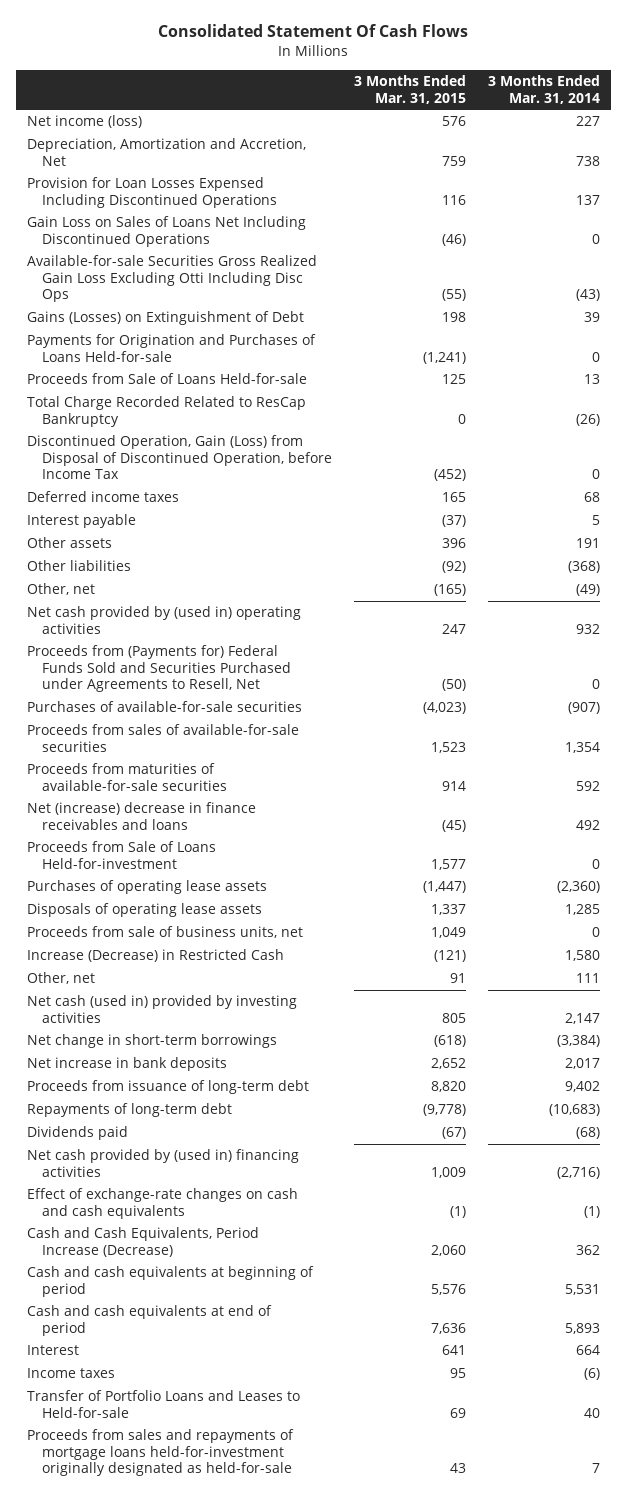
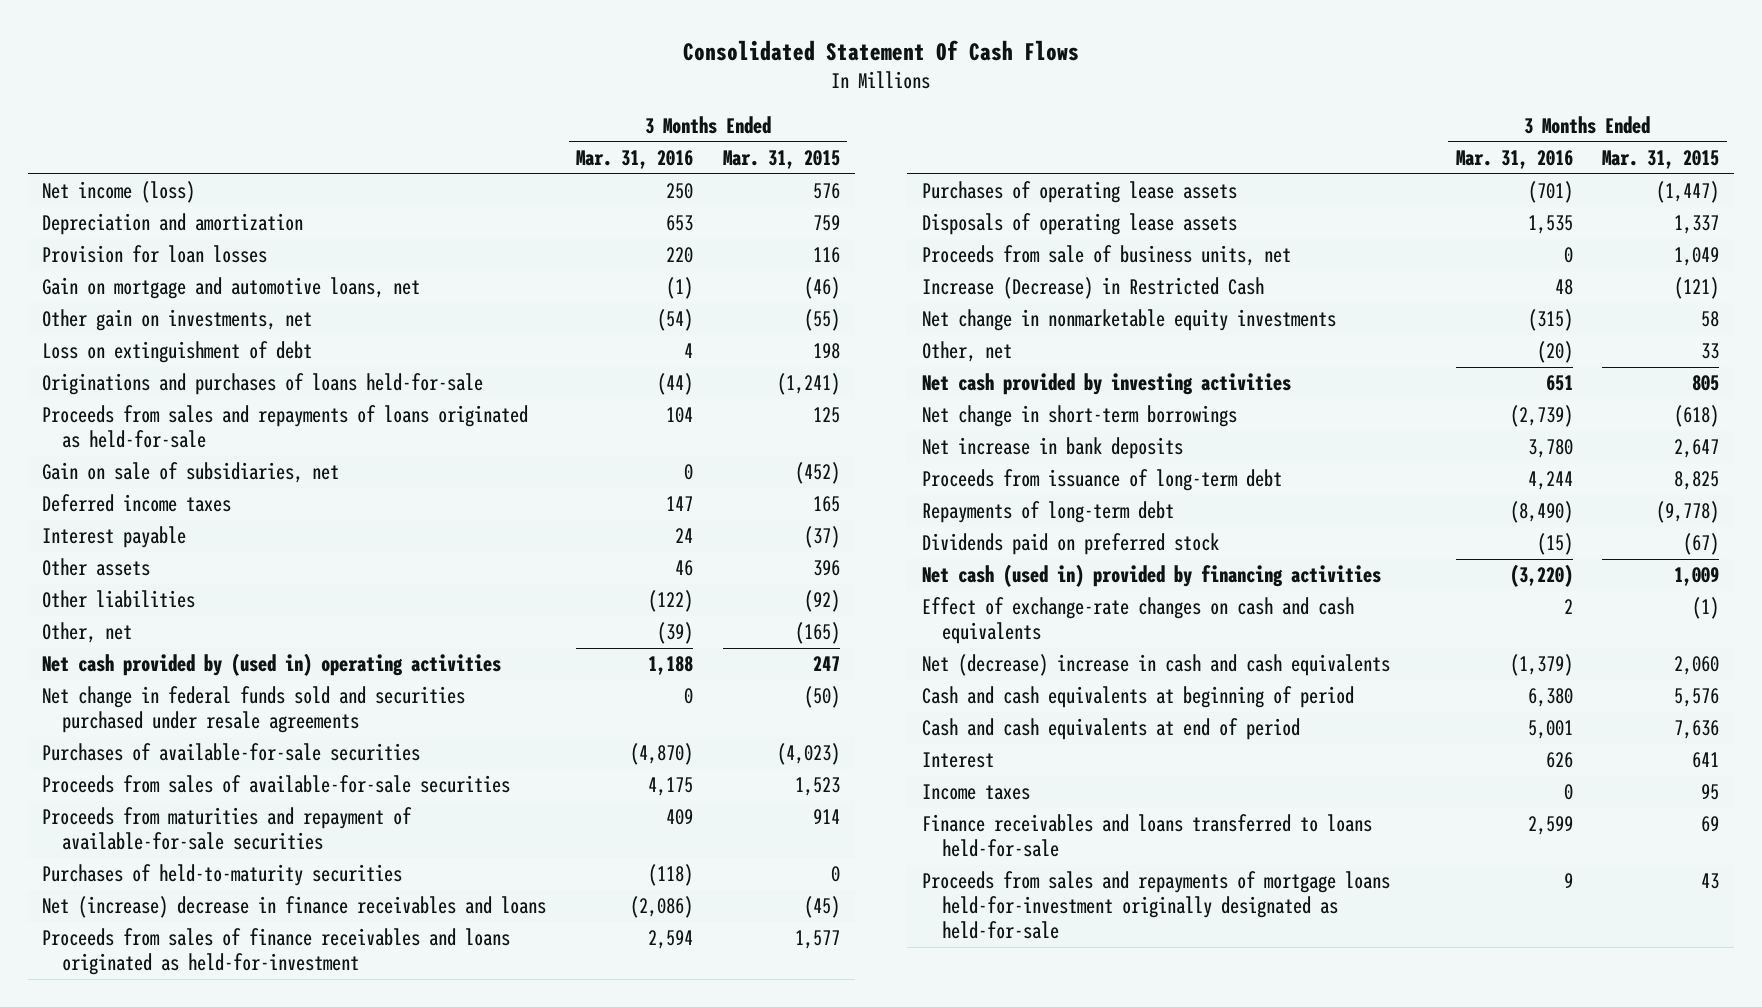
[487,75,600,104] 3 Months Ended Mar. 31, 2014 -> none
none -> [576,149,694,169] Mar. 31, 2016
[26,396,306,427] Total Charge Recorded Related to ResCap Bankruptcy -> none
[26,138,306,166] Depreciation, Amortization and Accretion, Net -> [42,213,304,236] Depreciation and amortization
[26,177,277,208] Provision for Loan Losses Expensed Including Discontinued Operations -> [42,245,268,264] Provision for loan losses
[26,216,306,247] Gain Loss on Sales of Loans Net Including Discontinued Operations -> [42,277,421,300] Gain on mortgage and automotive loans, net
[26,255,317,303] Available-for-sale Securities Gross Realized Gain Loss Excluding Otti Including Disc Ops -> [42,309,313,332] Other gain on investments, net
[26,311,304,326] Gains (Losses) on Extinguishment of Debt -> [42,341,313,364] Loss on extinguishment of debt
[26,334,316,362] Payments for Origination and Purchases of Loans Held-for-sale -> [42,373,484,396] Originations and purchases of loans held-for-sale
[26,373,307,385] Proceeds from Sale of Loans Held-for-sale -> [42,405,529,449] Proceeds from sales and repayments of loans originated as held-for-sale
[26,435,332,480] Discontinued Operation, Gain (Loss) from Disposal of Discontinued Operation, before Income Tax -> [42,462,340,484] Gain on sale of subsidiaries, net
[26,645,291,693] Proceeds from (Payments for) Federal Funds Sold and Securities Purchased under Agreements to Resell, Net -> [42,686,466,734] Net change in federal funds sold and securities purchased under resale agreements
[26,763,227,791] Proceeds from maturities of available-for-sale securities -> [42,807,413,851] Proceeds from maturities and repayment of available-for-sale securities
none -> [42,864,403,887] Purchases of held-to-maturity securities
[26,841,216,869] Proceeds from Sale of Loans Held-for-investment -> [42,928,511,976] Proceeds from sales of finance receivables and loans originated as held-for-investment
none -> [921,309,1336,332] Net change in nonmarketable equity investments
[449,973,466,984] 91 -> [1701,343,1720,360] 33
[26,995,297,1023] Net cash (used in) provided by investing activities -> [921,373,1291,396] Net cash provided by investing activities
[430,1058,466,1070] 2,652 -> [1674,439,1720,459] 2,647
[430,1081,466,1093] 8,820 -> [1674,471,1720,491] 8,825
[26,1126,128,1141] Dividends paid -> [921,533,1219,556] Dividends paid on preferred stock
[26,1149,299,1177] Net cash provided by (used in) financing activities -> [921,564,1381,588] Net cash (used in) provided by financing activities
[26,1227,259,1257] Cash and Cash Equivalents, Period Increase (Decrease) -> [921,654,1390,677] Net (decrease) increase in cash and cash equivalents
[26,1390,300,1418] Transfer of Portfolio Loans and Leases to Held-for-sale -> [921,814,1372,858] Finance receivables and loans transferred to loans held-for-sale

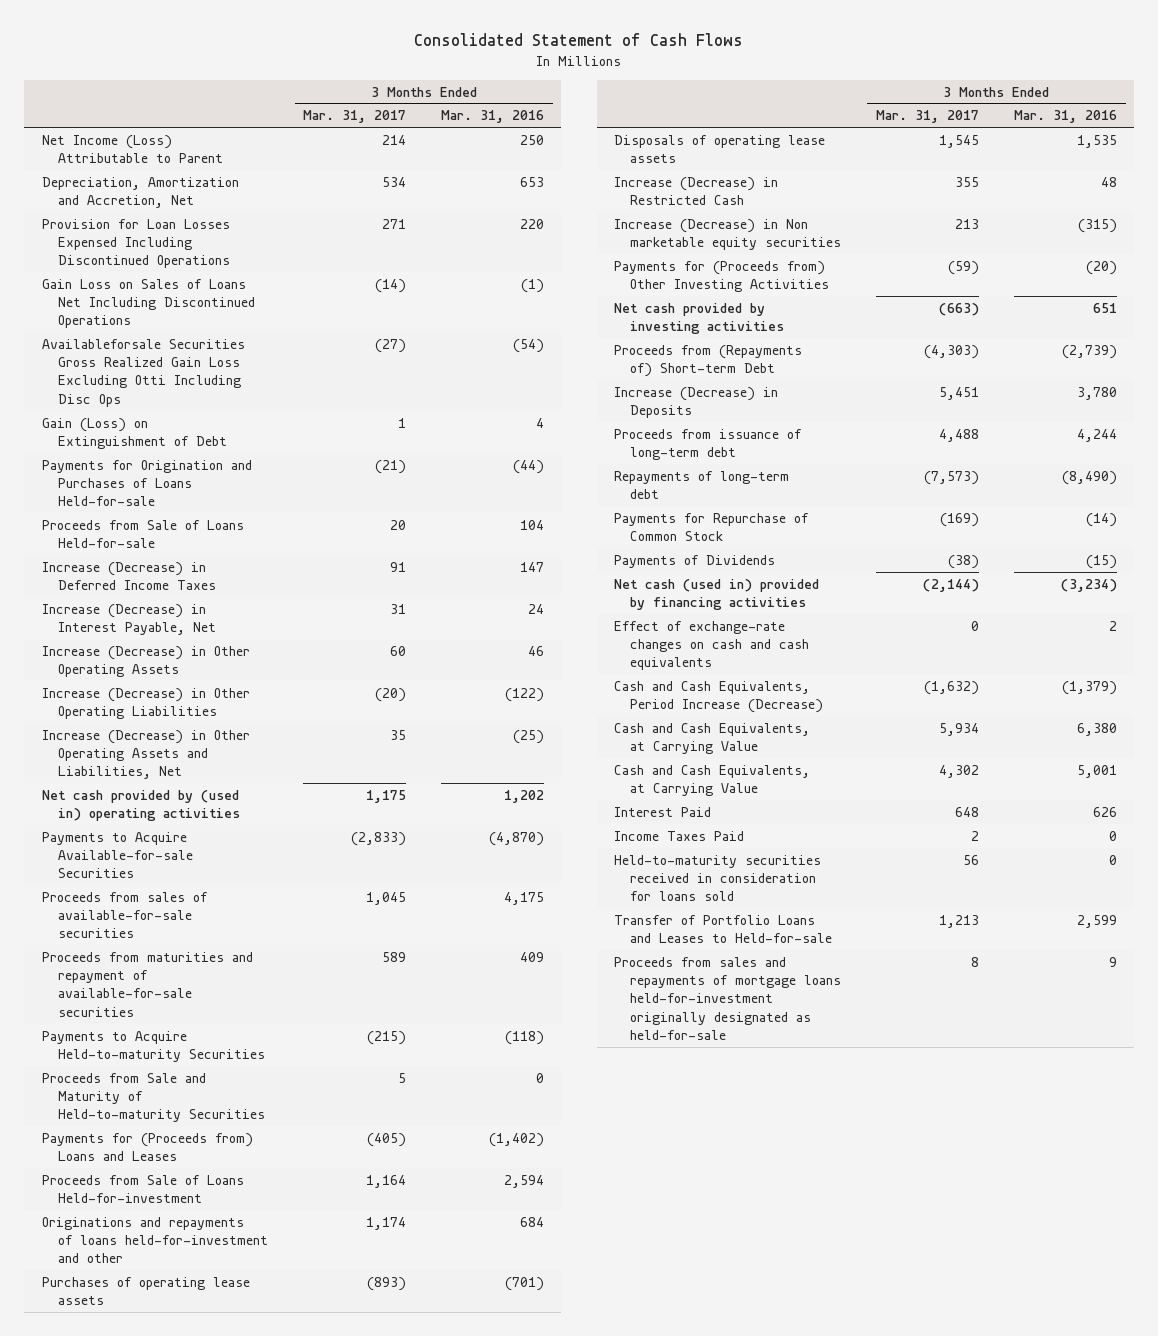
[682,40,1079,62] Consolidated Statement Of Cash Flows -> [414,33,744,47] Consolidated Statement of Cash Flows
[722,149,840,169] Mar. 31, 2015 -> none
none -> [303,110,407,124] Mar. 31, 2017
[42,462,340,484] Gain on sale of subsidiaries, net -> none
[42,686,466,734] Net change in federal funds sold and securities purchased under resale agreements -> none
[42,181,196,204] Net income (loss) -> [41,134,223,164] Net Income (Loss) Attributable to Parent
[42,213,304,236] Depreciation and amortization -> [41,176,239,209] Depreciation, Amortization and Accretion, Net
[42,245,268,264] Provision for loan losses -> [41,218,230,269] Provision for Loan Losses Expensed Including Discontinued Operations
[42,277,421,300] Gain on mortgage and automotive loans, net -> [41,278,255,329] Gain Loss on Sales of Loans Net Including Discontinued Operations
[42,309,313,332] Other gain on investments, net -> [41,338,245,407] Availableforsale Securities Gross Realized Gain Loss Excluding Otti Including Disc Ops
[42,341,313,364] Loss on extinguishment of debt -> [41,417,227,450] Gain (Loss) on Extinguishment of Debt
[42,373,484,396] Originations and purchases of loans held-for-sale -> [41,459,252,507] Payments for Origination and Purchases of Loans Held-for-sale
[42,405,529,449] Proceeds from sales and repayments of loans originated as held-for-sale -> [41,519,244,549] Proceeds from Sale of Loans Held-for-sale
[42,494,232,513] Deferred income taxes -> [41,561,216,591] Increase (Decrease) in Deferred Income Taxes
[42,526,187,549] Interest payable -> [41,603,216,636] Increase (Decrease) in Interest Payable, Net
[42,558,151,577] Other assets -> [41,645,250,678] Increase (Decrease) in Other Operating Assets
[42,590,196,609] Other liabilities -> [41,687,250,720] Increase (Decrease) in Other Operating Liabilities
[42,622,133,644] Other, net -> [41,729,250,780] Increase (Decrease) in Other Operating Assets and Liabilities, Net
[657,622,694,645] (39) -> [513,729,545,744] (25)
[648,656,694,676] 1,188 -> [504,789,545,803] 1,202
[42,743,421,762] Purchases of available-for-sale securities -> [41,831,193,879] Payments to Acquire Available-for-sale Securities
[42,896,547,919] Net (increase) decrease in finance receivables and loans -> none
[42,864,403,887] Purchases of held-to-maturity securities -> [41,1030,265,1063] Payments to Acquire Held-to-maturity Securities
none -> [41,1072,265,1123] Proceeds from Sale and Maturity of Held-to-maturity Securities
none -> [41,1132,253,1162] Payments for (Proceeds from) Loans and Leases
[42,928,511,976] Proceeds from sales of finance receivables and loans originated as held-for-investment -> [41,1174,244,1204] Proceeds from Sale of Loans Held-for-investment
none -> [41,1216,268,1264] Originations and repayments of loans held-for-investment and other
[921,245,1291,267] Proceeds from sale of business units, net -> none
[921,309,1336,332] Net change in nonmarketable equity investments -> [614,218,842,251] Increase (Decrease) in Non marketable equity securities
[921,341,1012,363] Other, net -> [614,260,830,293] Payments for (Proceeds from) Other Investing Activities
[921,405,1237,428] Net change in short-term borrowings -> [614,344,803,378] Proceeds from (Repayments of) Short-term Debt
[921,437,1183,460] Net increase in bank deposits -> [614,386,779,419] Increase (Decrease) in Deposits
none -> [614,512,810,542] Payments for Repurchase of Common Stock
[921,533,1219,556] Dividends paid on preferred stock -> [614,554,776,568] Payments of Dividends
[1509,564,1573,588] (3,220) -> [1060,578,1117,592] (3,234)
[921,654,1390,677] Net (decrease) increase in cash and cash equivalents -> [614,680,824,714] Cash and Cash Equivalents, Period Increase (Decrease)
[921,686,1354,709] Cash and cash equivalents at beginning of period -> [614,722,811,755] Cash and Cash Equivalents, at Carrying Value
[921,718,1300,741] Cash and cash equivalents at end of period -> [614,764,811,797] Cash and Cash Equivalents, at Carrying Value
[921,752,994,769] Interest -> [614,806,712,817] Interest Paid
[921,784,1030,801] Income taxes -> [614,830,745,841] Income Taxes Paid
none -> [614,854,822,902] Held-to-maturity securities received in consideration for loans sold
[921,814,1372,858] Finance receivables and loans transferred to loans held-for-sale -> [614,914,833,944] Transfer of Portfolio Loans and Leases to Held-for-sale

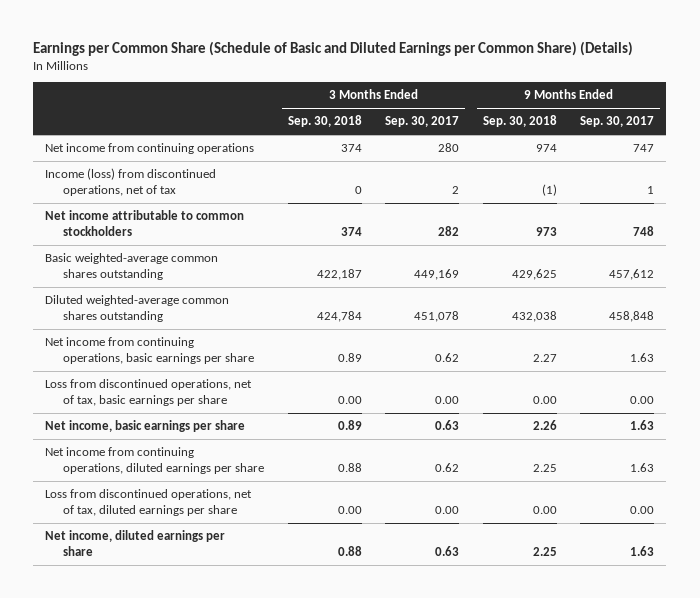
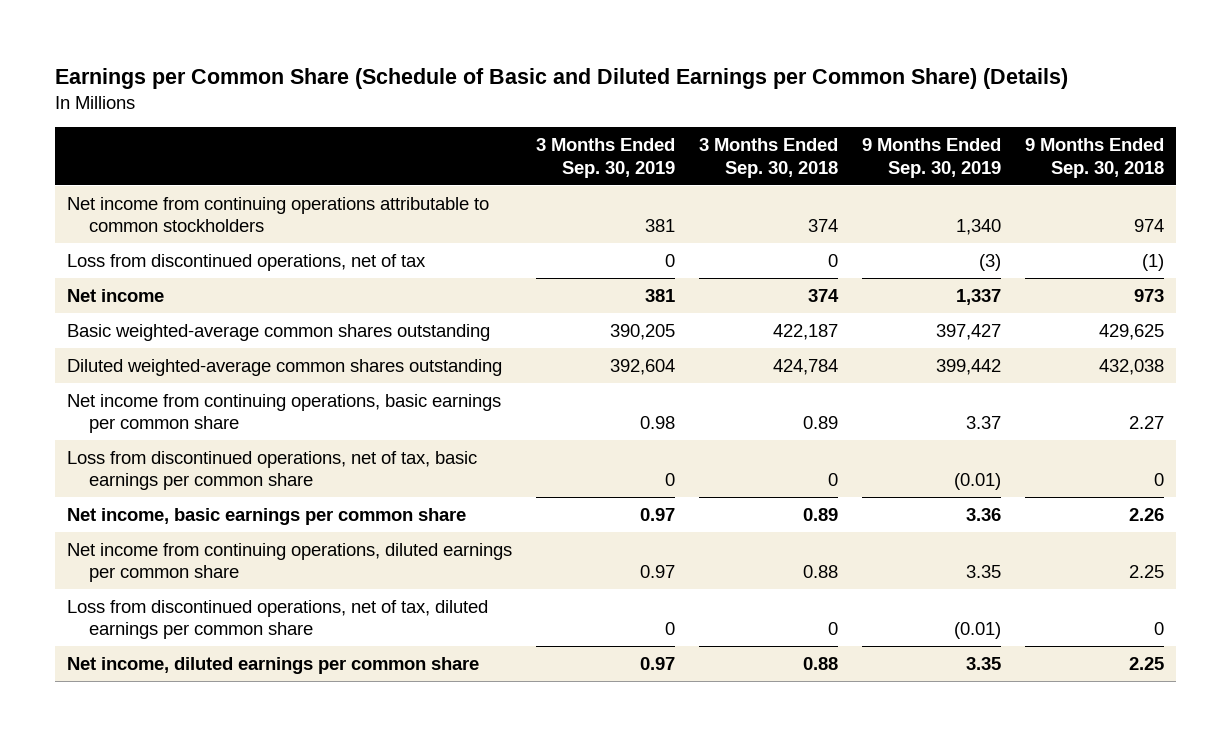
[385,116,460,128] Sep. 30, 2017 -> none
[580,116,655,128] Sep. 30, 2017 -> none
none -> [535,138,675,178] 3 Months Ended Sep. 30, 2019
none -> [861,138,1001,178] 9 Months Ended Sep. 30, 2019
[45,143,255,155] Net income from continuing operations -> [66,196,489,233] Net income from continuing operations attributable to common stockholders
[45,168,217,197] Income (loss) from discontinued operations, net of tax -> [66,253,426,271] Loss from discontinued operations, net of tax
[45,210,245,237] Net income attributable to common stockholders -> [66,288,164,302] Net income
[45,337,255,365] Net income from continuing operations, basic earnings per share -> [66,393,501,434] Net income from continuing operations, basic earnings per common share
[45,379,253,407] Loss from discontinued operations, net of tax, basic earnings per share -> [66,450,477,491] Loss from discontinued operations, net of tax, basic earnings per common share
[337,396,362,405] 0.00 -> [827,473,838,487] 0
[532,396,557,405] 0.00 -> [1153,473,1164,487] 0
[45,420,246,433] Net income, basic earnings per share -> [66,507,466,525] Net income, basic earnings per common share
[45,447,265,475] Net income from continuing operations, diluted earnings per share -> [66,542,512,583] Net income from continuing operations, diluted earnings per common share
[45,489,253,517] Loss from discontinued operations, net of tax, diluted earnings per share -> [66,599,488,640] Loss from discontinued operations, net of tax, diluted earnings per common share
[337,506,362,515] 0.00 -> [827,622,838,636] 0
[532,506,557,515] 0.00 -> [1153,622,1164,636] 0
[45,530,226,557] Net income, diluted earnings per share -> [66,656,479,674] Net income, diluted earnings per common share

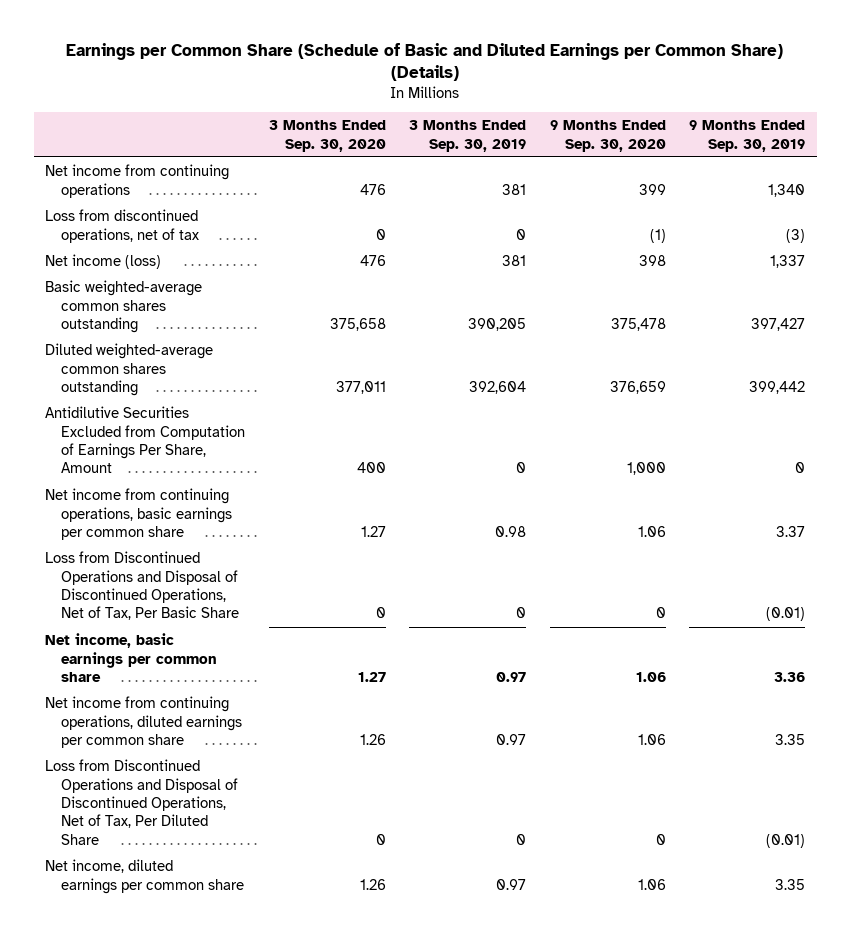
[698,138,838,178] 3 Months Ended Sep. 30, 2018 -> none
[1024,138,1164,178] 9 Months Ended Sep. 30, 2018 -> none
none -> [268,120,386,152] 3 Months Ended Sep. 30, 2020
none -> [549,120,666,152] 9 Months Ended Sep. 30, 2020
[66,196,489,233] Net income from continuing operations attributable to common stockholders -> [45,164,230,198] Net income from continuing operations
[66,288,164,302] Net income -> [45,254,162,270] Net income (loss)
none -> [45,406,245,474] Antidilutive Securities Excluded from Computation of Earnings Per Share, Amount
[66,450,477,491] Loss from discontinued operations, net of tax, basic earnings per common share -> [45,551,239,621] Loss from Discontinued Operations and Disposal of Discontinued Operations, Net of Tax, Per Basic Share
[66,599,488,640] Loss from discontinued operations, net of tax, diluted earnings per common share -> [45,759,238,845] Loss from Discontinued Operations and Disposal of Discontinued Operations, Net of Tax, Per Diluted Share

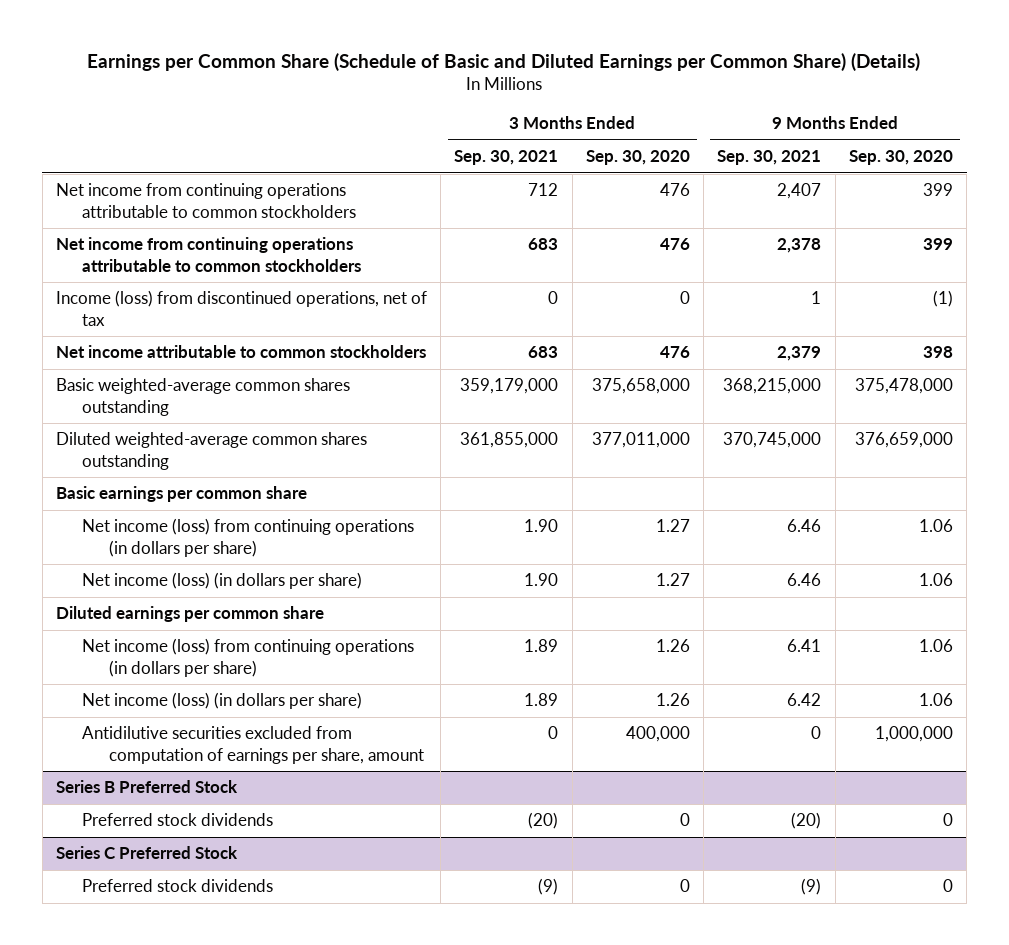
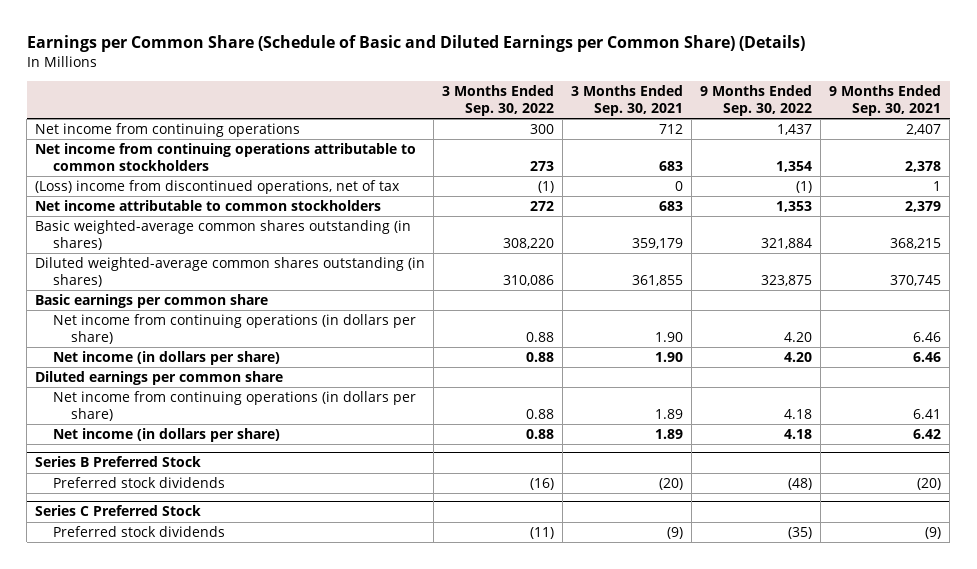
[585,150,690,166] Sep. 30, 2020 -> none
[848,150,953,166] Sep. 30, 2020 -> none
none -> [442,85,555,117] 3 Months Ended Sep. 30, 2022
none -> [700,85,813,117] 9 Months Ended Sep. 30, 2022
[55,183,357,218] Net income from continuing operations attributable to common stockholders -> [35,123,301,138] Net income from continuing operations
[55,290,427,326] Income (loss) from discontinued operations, net of tax -> [35,180,401,195] (Loss) income from discontinued operations, net of tax
[55,378,350,416] Basic weighted-average common shares outstanding -> [35,220,412,250] Basic weighted-average common shares outstanding (in shares)
[460,378,559,395] 359,179,000 -> [632,237,684,249] 359,179
[723,378,822,395] 368,215,000 -> [890,237,942,249] 368,215
[55,432,367,470] Diluted weighted-average common shares outstanding -> [35,257,426,287] Diluted weighted-average common shares outstanding (in shares)
[460,432,559,449] 361,855,000 -> [632,274,684,286] 361,855
[723,432,822,449] 370,745,000 -> [890,274,942,286] 370,745
[82,518,415,557] Net income (loss) from continuing operations (in dollars per share) -> [53,314,417,344] Net income from continuing operations (in dollars per share)
[82,572,363,590] Net income (loss) (in dollars per share) -> [53,351,281,366] Net income (in dollars per share)
[82,726,424,764] Antidilutive securities excluded from computation of earnings per share, amount -> none
[82,638,415,677] Net income (loss) from continuing operations (in dollars per share) -> [53,391,417,421] Net income from continuing operations (in dollars per share)
[82,692,363,710] Net income (loss) (in dollars per share) -> [53,428,281,443] Net income (in dollars per share)

